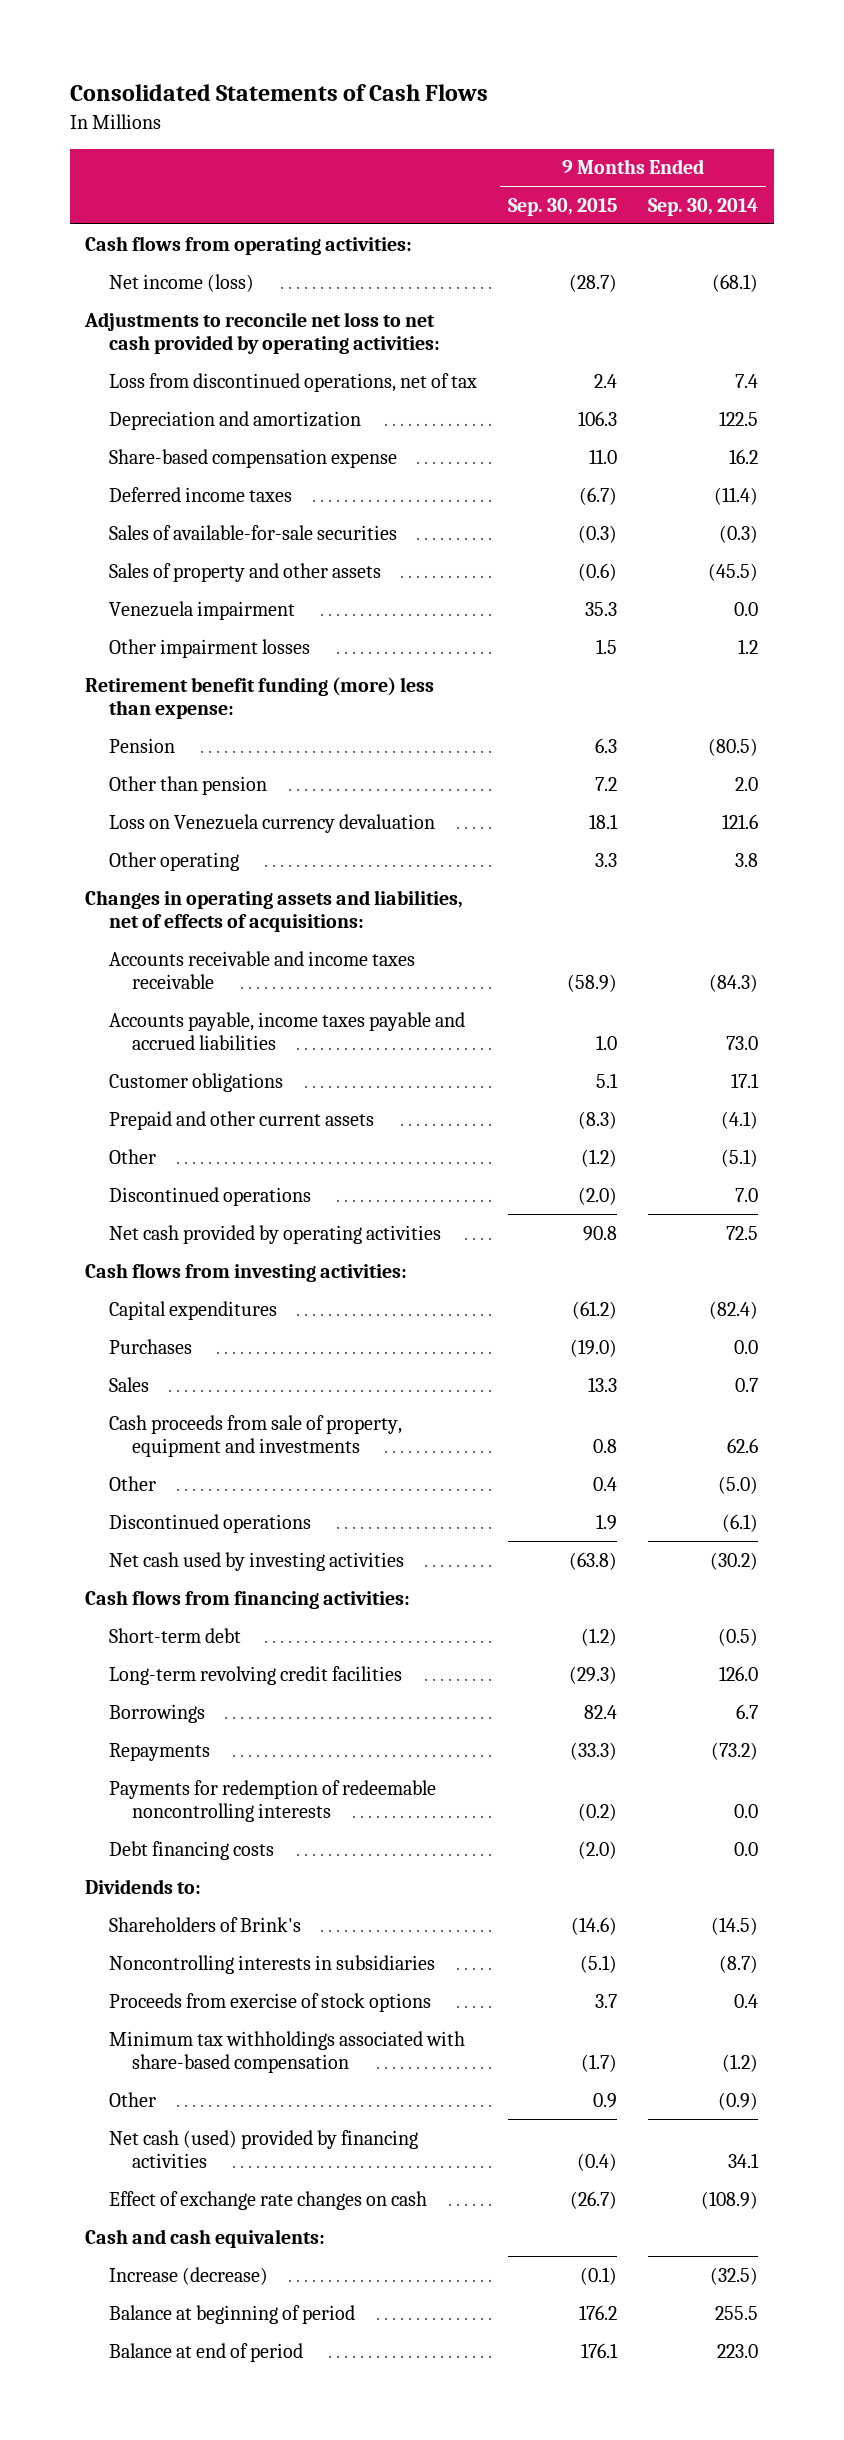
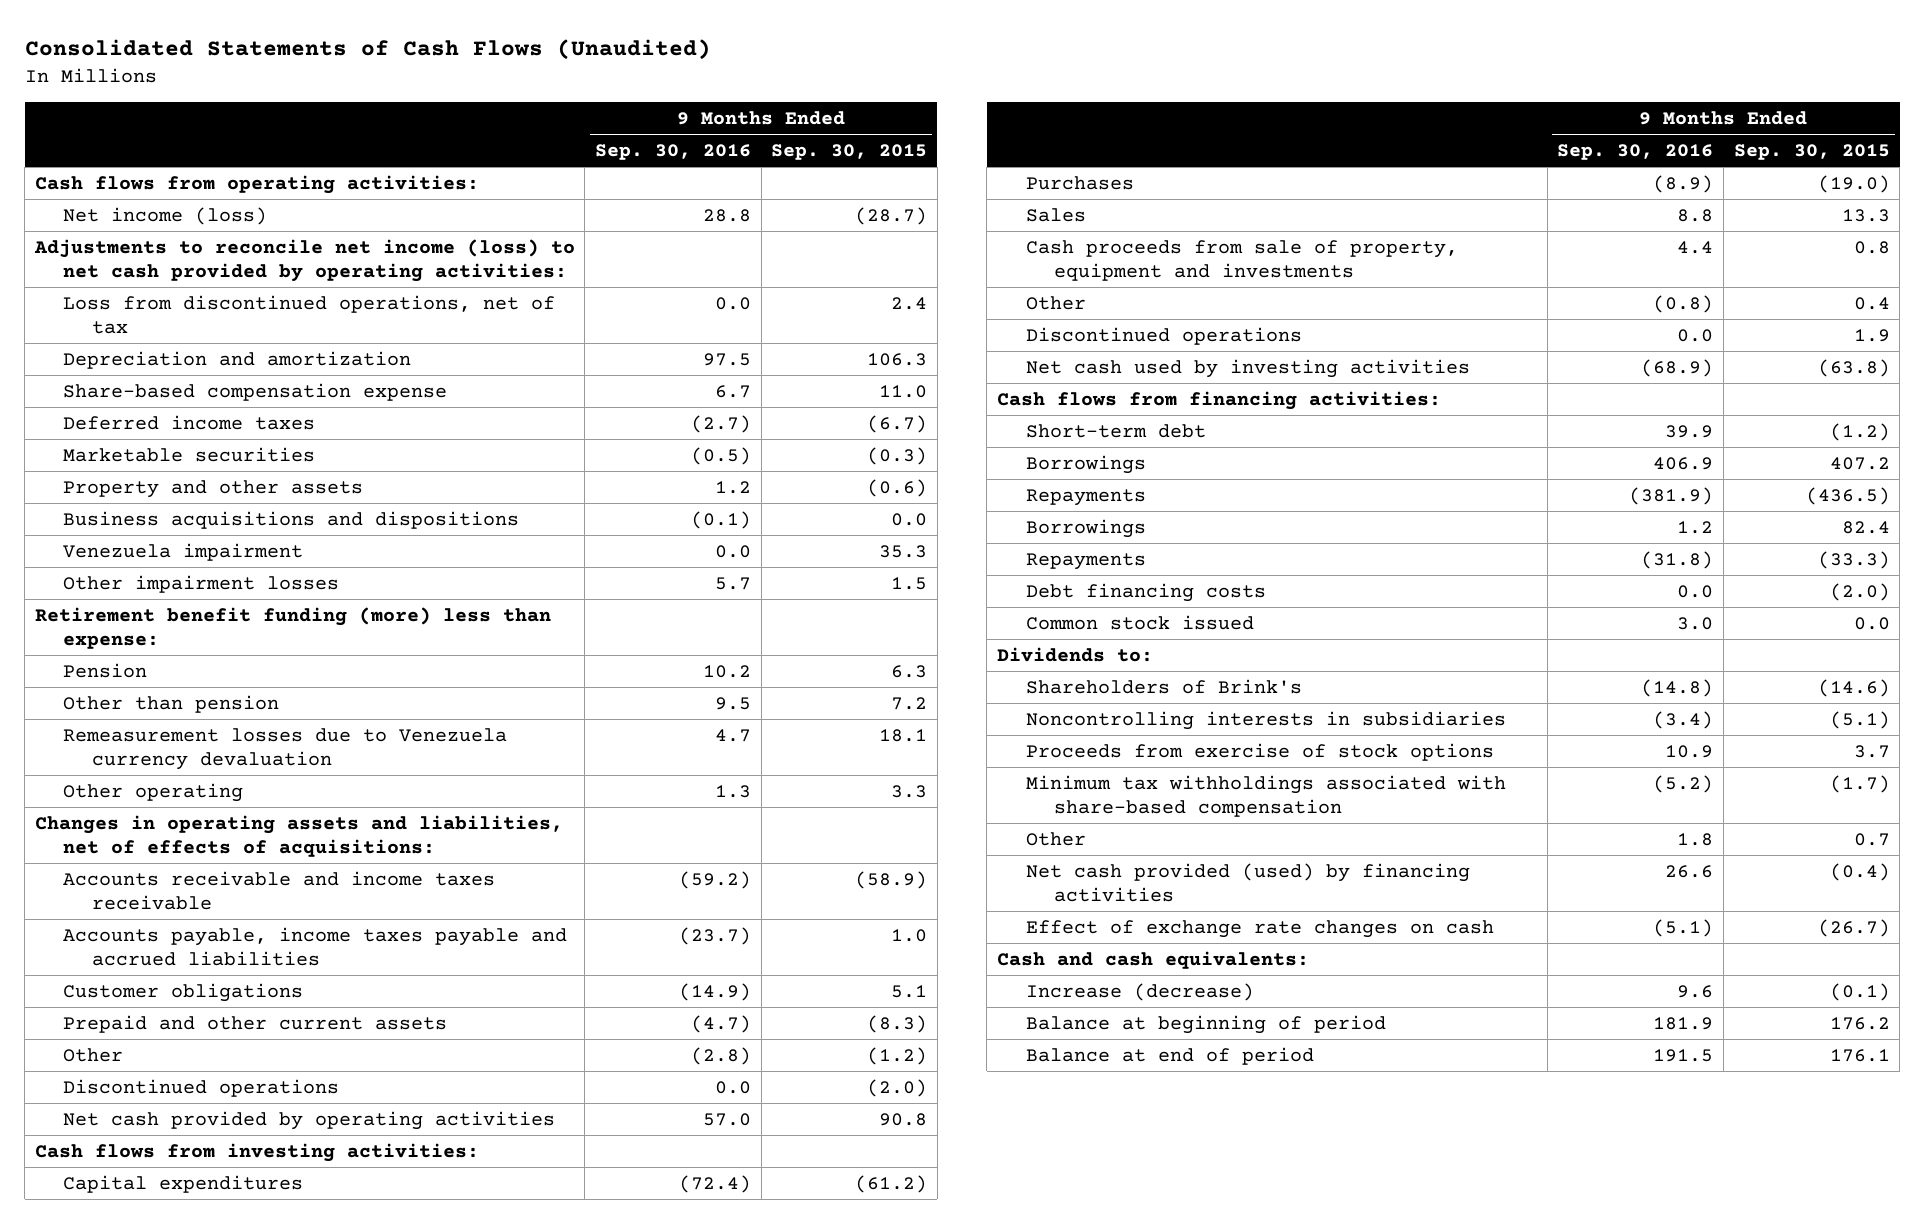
[69,84,488,102] Consolidated Statements of Cash Flows -> [24,39,711,61] Consolidated Statements of Cash Flows (Unaudited)
[648,197,759,216] Sep. 30, 2014 -> none
none -> [594,144,751,161] Sep. 30, 2016
[84,311,440,355] Adjustments to reconcile net loss to net cash provided by operating activities: -> [33,238,575,283] Adjustments to reconcile net income (loss) to net cash provided by operating activities:
[108,524,397,540] Sales of available-for-sale securities -> [63,446,316,462] Marketable securities
[108,562,381,582] Sales of property and other assets -> [63,479,364,498] Property and other assets
none -> [63,510,520,529] Business acquisitions and dispositions
[108,813,435,833] Loss on Venezuela currency devaluation -> [63,727,508,771] Remeasurement losses due to Venezuela currency devaluation
[108,1665,402,1685] Long-term revolving credit facilities -> none
none -> [1025,454,1146,474] Borrowings
none -> [1025,488,1146,506] Repayments
[108,1779,436,1823] Payments for redemption of redeemable noncontrolling interests -> none
none -> [1025,614,1254,630] Common stock issued
[592,2092,617,2108] 0.9 -> [1853,832,1890,846] 0.7
[108,2129,418,2169] Net cash (used) provided by financing activities -> [1025,862,1470,903] Net cash provided (used) by financing activities

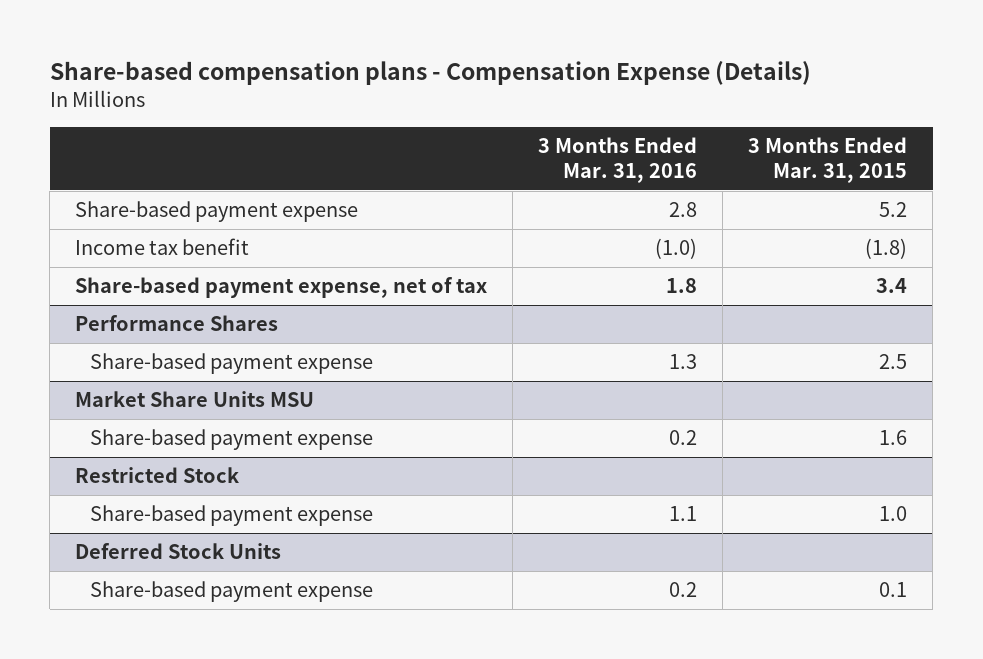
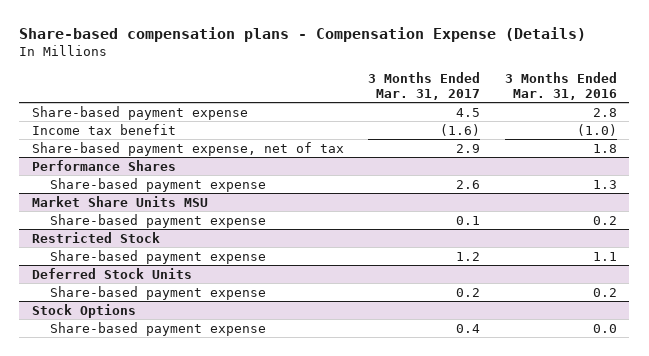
[748,137,908,183] 3 Months Ended Mar. 31, 2015 -> none
none -> [368,71,481,100] 3 Months Ended Mar. 31, 2017
none -> [31,303,136,318] Stock Options
none -> [49,321,266,336] Share-based payment expense

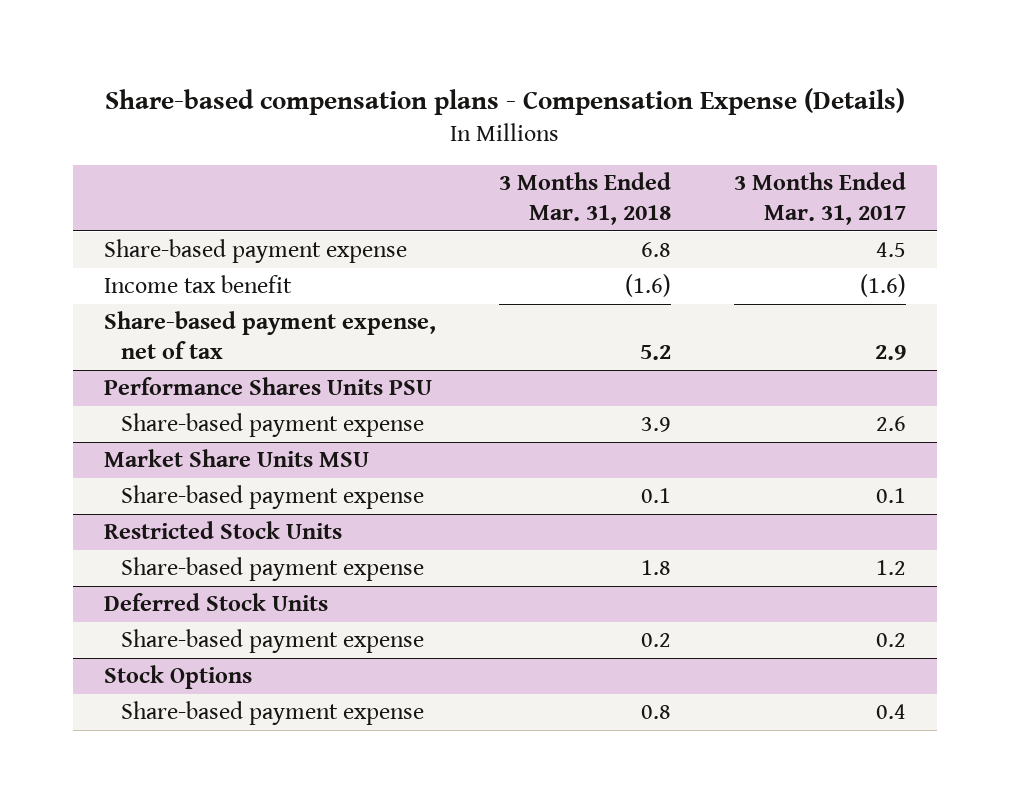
[505,71,618,100] 3 Months Ended Mar. 31, 2016 -> none
none -> [498,172,671,225] 3 Months Ended Mar. 31, 2018
[31,159,176,171] Performance Shares -> [104,377,433,396] Performance Shares Units PSU
[31,231,160,243] Restricted Stock -> [104,521,343,540] Restricted Stock Units

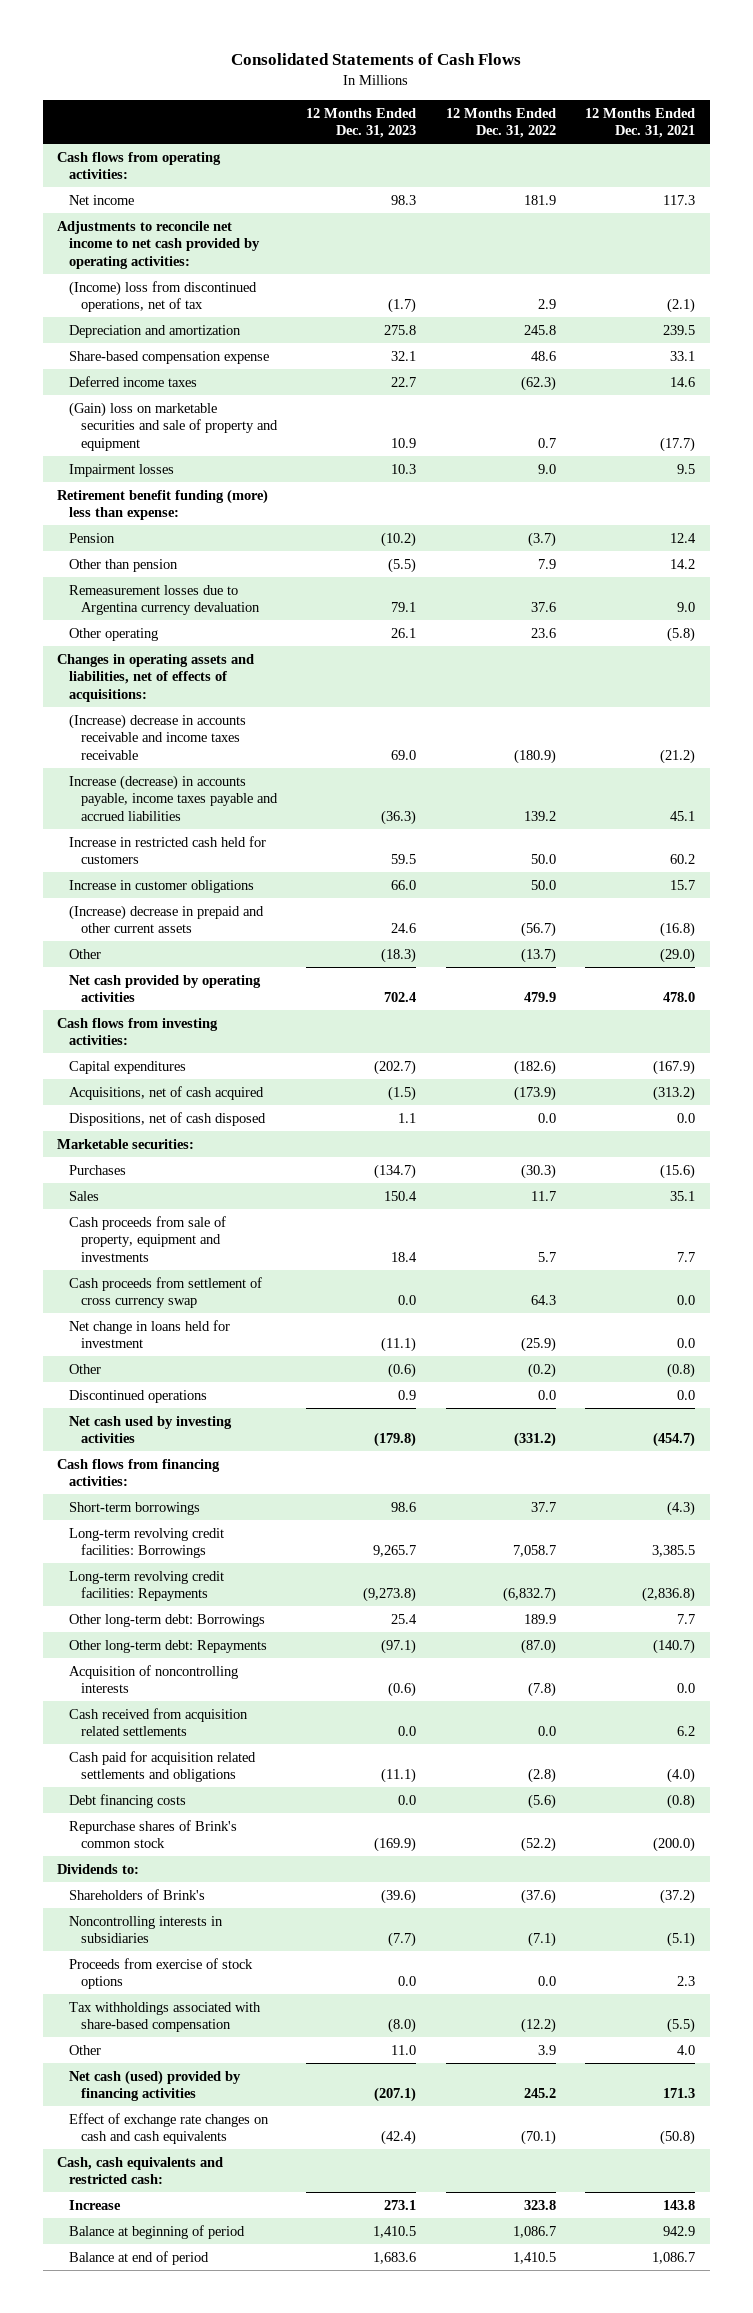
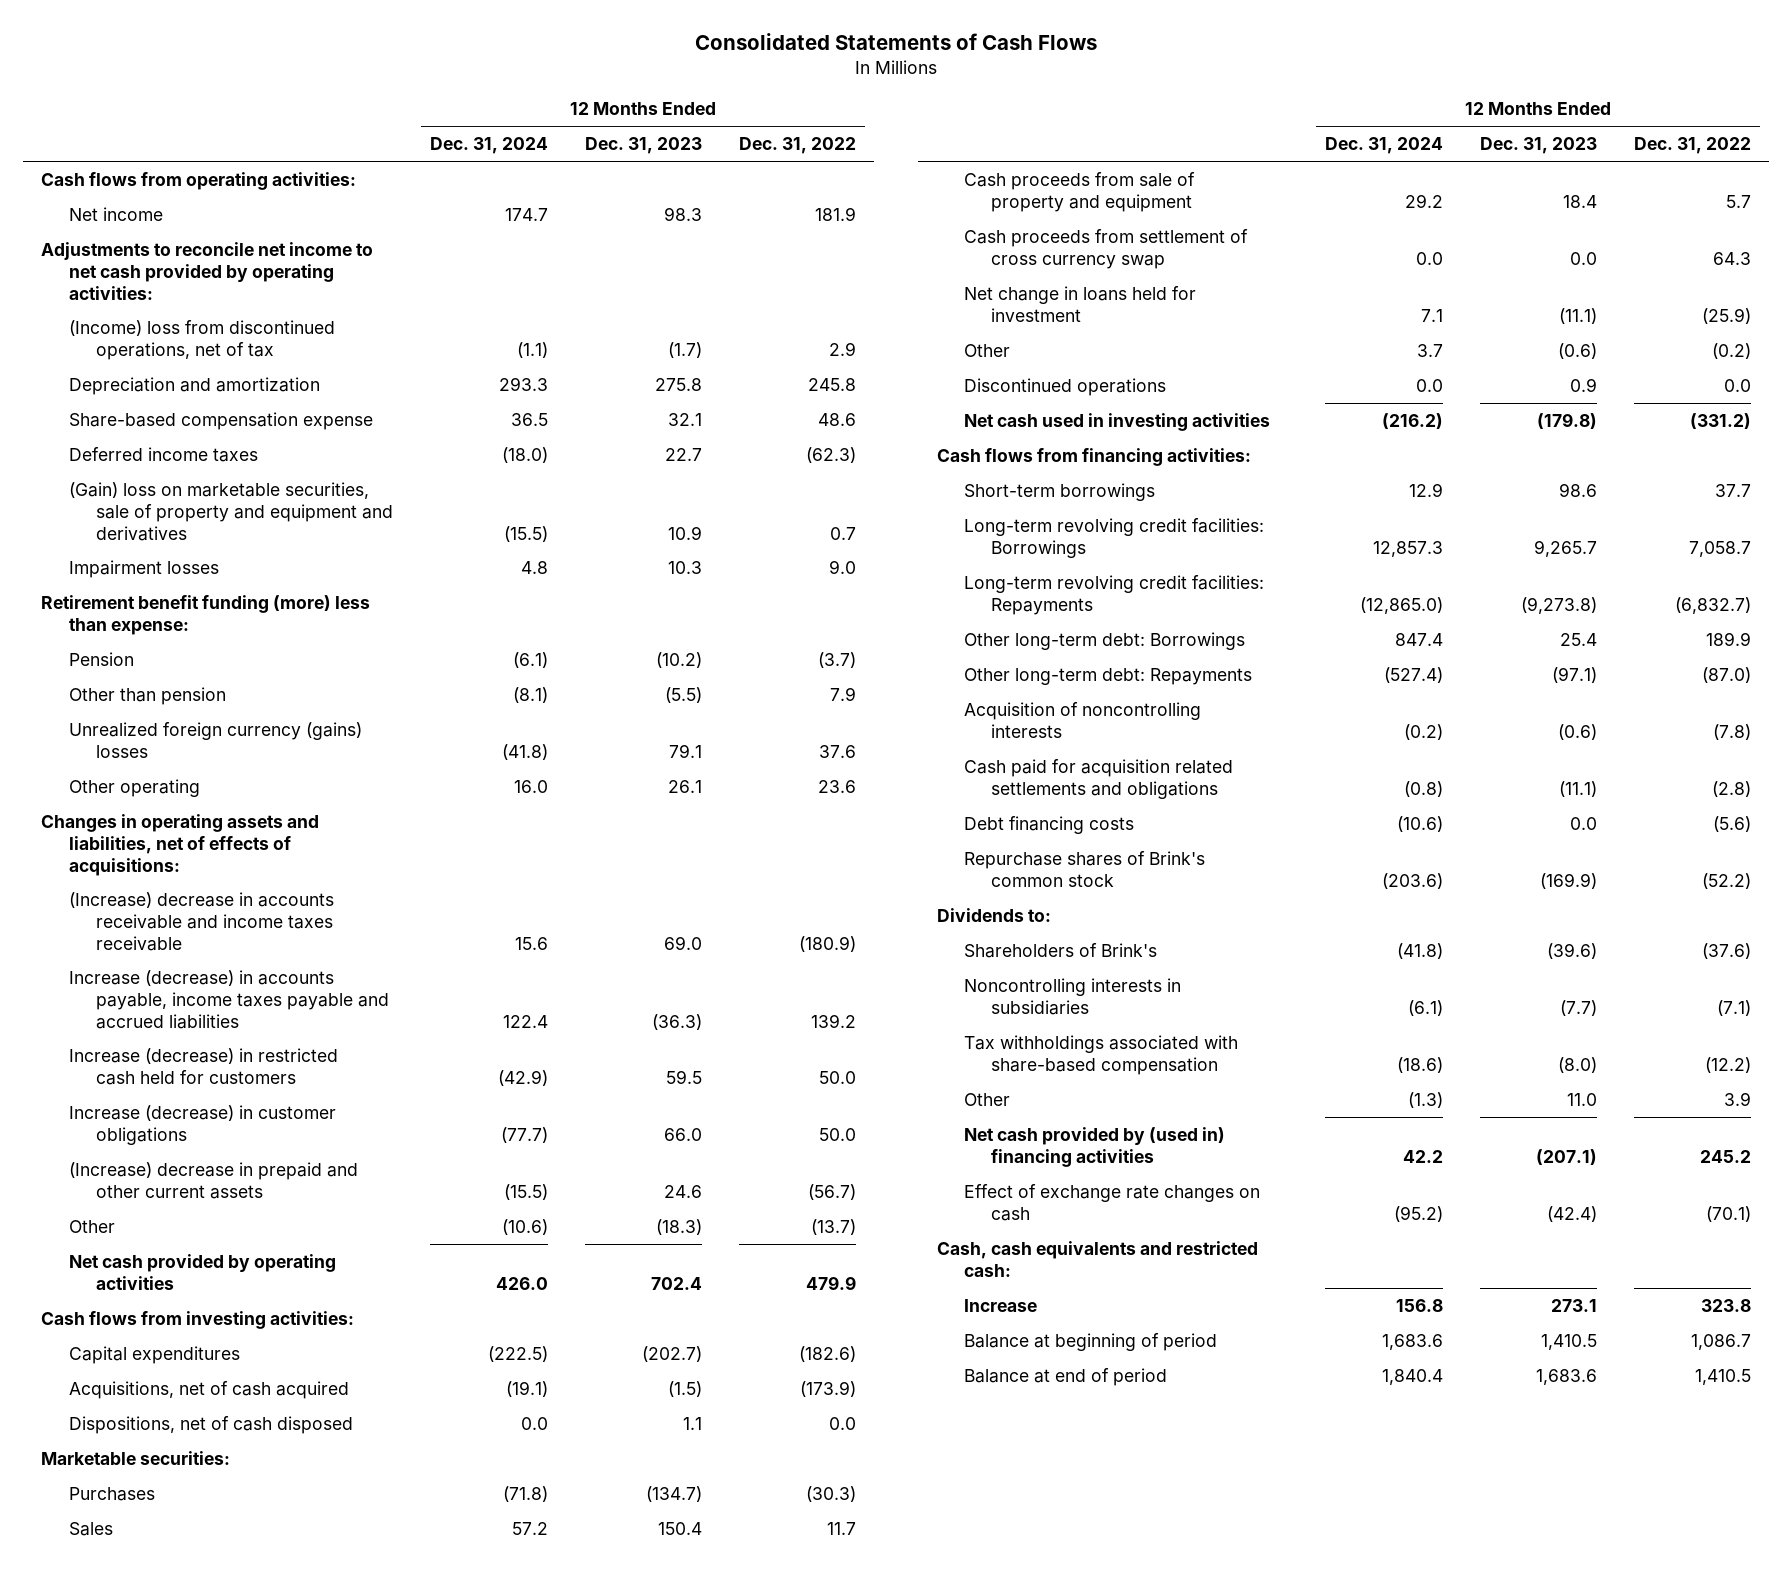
[585,107,696,139] 12 Months Ended Dec. 31, 2021 -> none
none -> [429,137,548,155] Dec. 31, 2024
[68,401,278,451] (Gain) loss on marketable securities and sale of property and equipment -> [68,481,393,541] (Gain) loss on marketable securities, sale of property and equipment and derivatives
[68,584,260,616] Remeasurement losses due to Argentina currency devaluation -> [68,721,362,758] Unrealized foreign currency (gains) losses
[68,835,266,865] Increase in restricted cash held for customers -> [68,1047,338,1085] Increase (decrease) in restricted cash held for customers
[68,879,254,893] Increase in customer obligations -> [68,1104,336,1145] Increase (decrease) in customer obligations
[68,1215,226,1262] Cash proceeds from sale of property, equipment and investments -> [963,171,1195,212] Cash proceeds from sale of property and equipment
[68,1415,232,1444] Net cash used by investing activities -> [963,412,1270,431] Net cash used in investing activities
[68,1707,248,1737] Cash received from acquisition related settlements -> none
[68,1957,253,1990] Proceeds from exercise of stock options -> none
[68,2069,241,2102] Net cash (used) provided by financing activities -> [963,1126,1225,1167] Net cash provided by (used in) financing activities
[68,2112,269,2145] Effect of exchange rate changes on cash and cash equivalents -> [963,1183,1260,1221] Effect of exchange rate changes on cash

